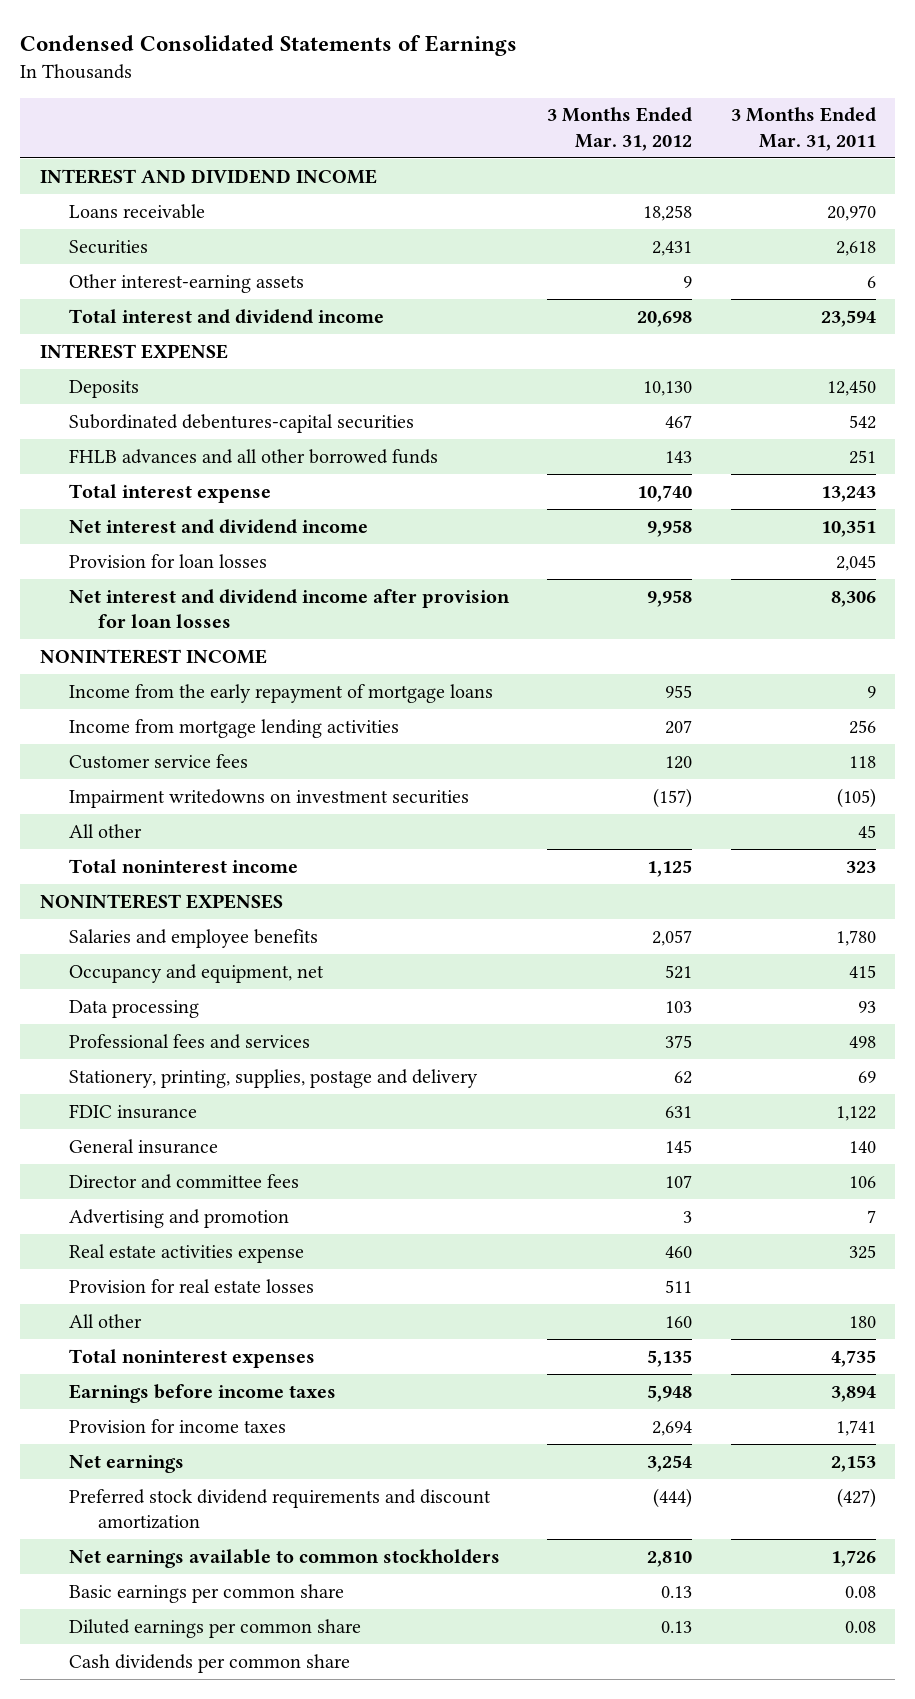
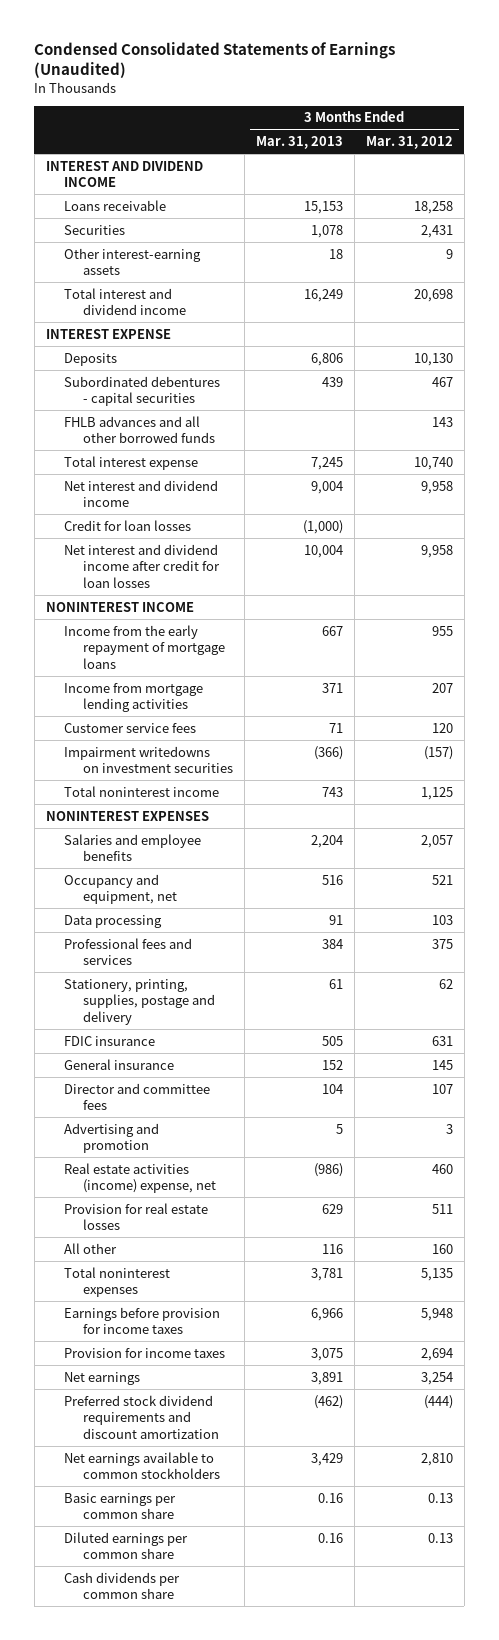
[20,35,518,57] Condensed Consolidated Statements of Earnings -> [34,41,396,78] Condensed Consolidated Statements of Earnings (Unaudited)
[730,107,876,151] 3 Months Ended Mar. 31, 2011 -> none
none -> [255,136,343,150] Mar. 31, 2013
[68,413,414,433] Subordinated debentures-capital securities -> [64,375,221,407] Subordinated debentures - capital securities
[68,553,267,568] Provision for loan losses -> [64,519,192,531] Credit for loan losses
[68,588,510,629] Net interest and dividend income after provision for loan losses -> [64,543,220,589] Net interest and dividend income after credit for loan losses
[68,823,142,838] All other -> none
[68,1243,304,1263] Real estate activities expense -> [64,1162,216,1194] Real estate activities (income) expense, net
[68,1383,336,1403] Earnings before income taxes -> [64,1306,221,1335] Earnings before provision for income taxes

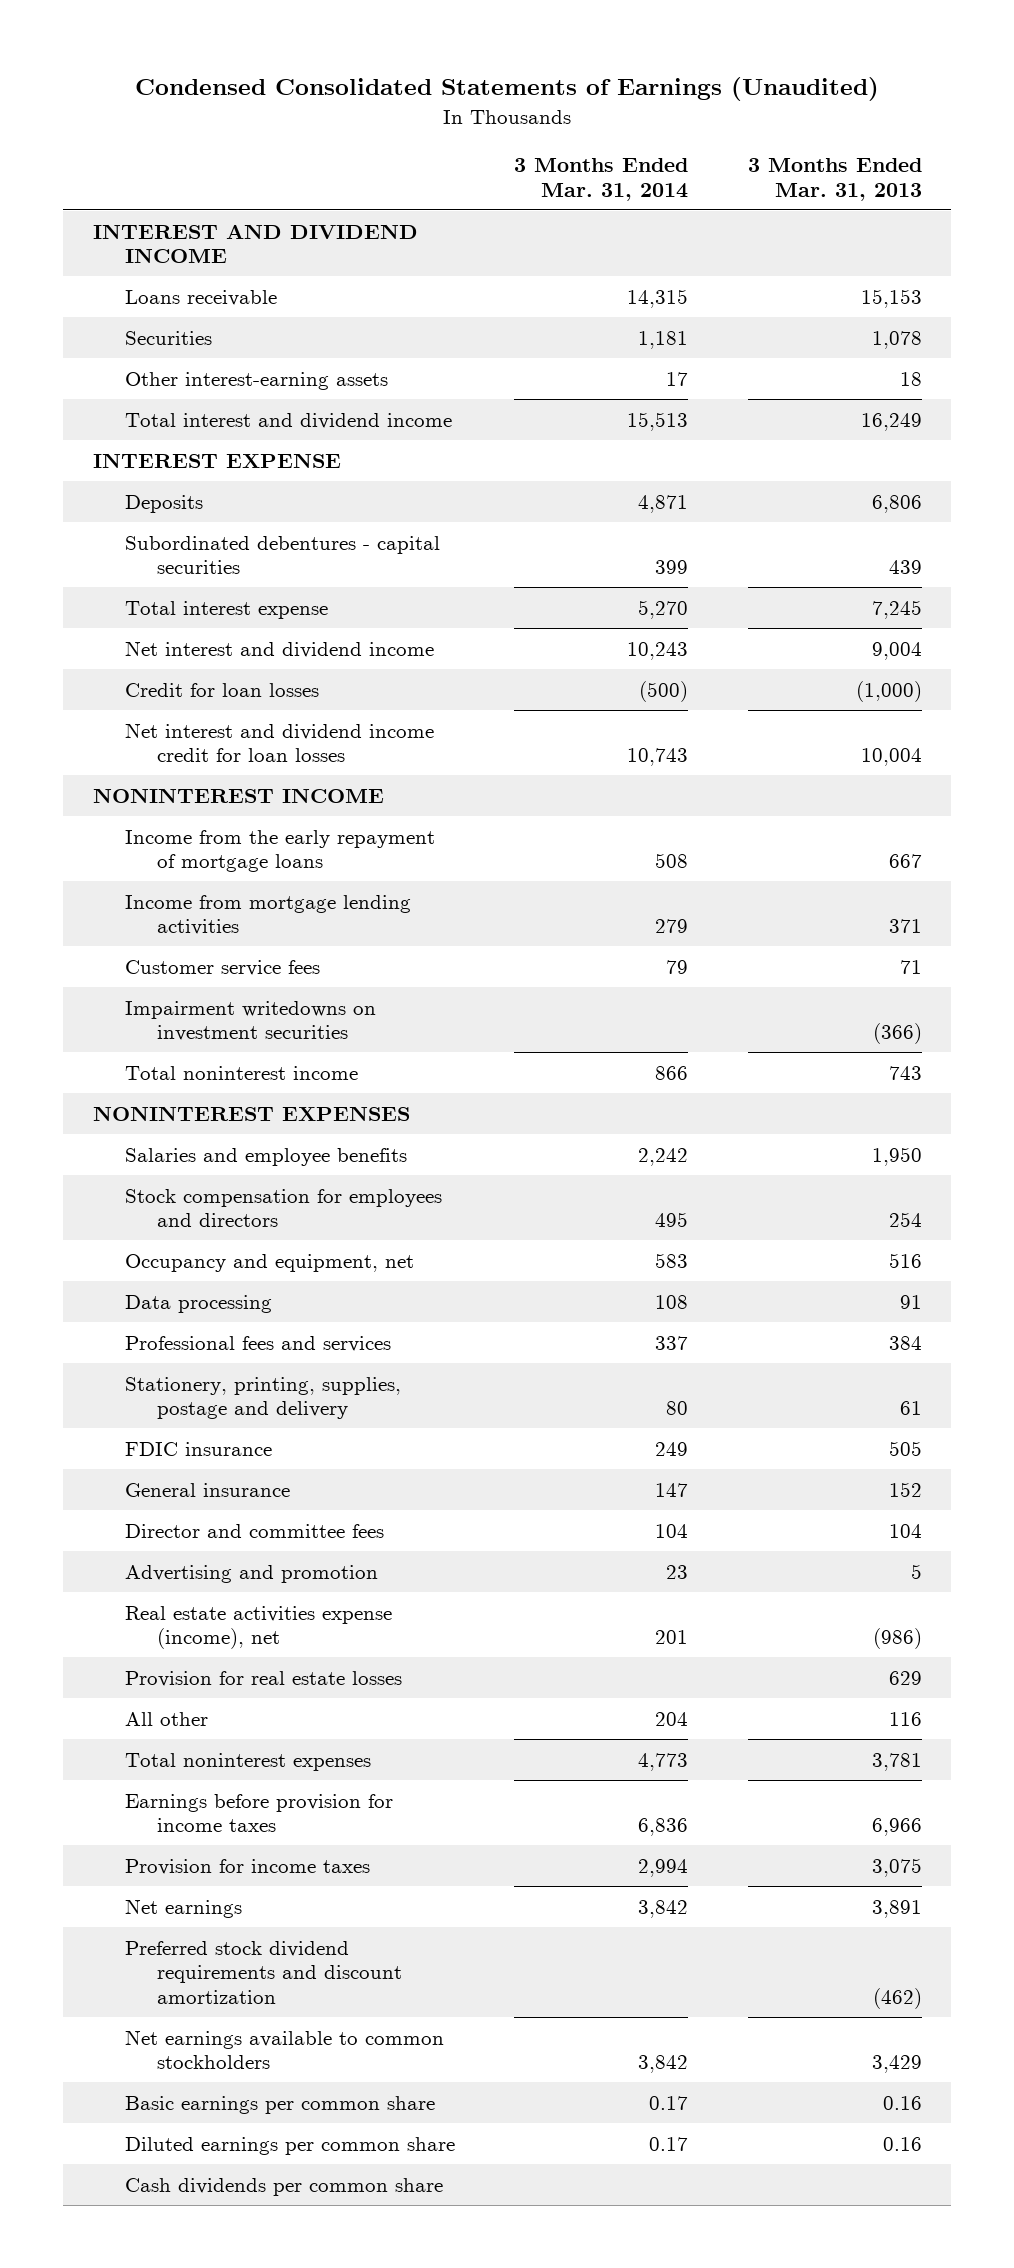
[365,136,453,150] Mar. 31, 2012 -> none
none -> [514,157,689,201] 3 Months Ended Mar. 31, 2014
[64,415,215,444] FHLB advances and all other borrowed funds -> none
[64,543,220,589] Net interest and dividend income after credit for loan losses -> [124,722,434,763] Net interest and dividend income credit for loan losses
[310,834,343,848] 2,204 -> [871,1146,922,1166] 1,950
none -> [124,1188,442,1228] Stock compensation for employees and directors
[64,1162,216,1194] Real estate activities (income) expense, net -> [124,1605,392,1650] Real estate activities expense (income), net

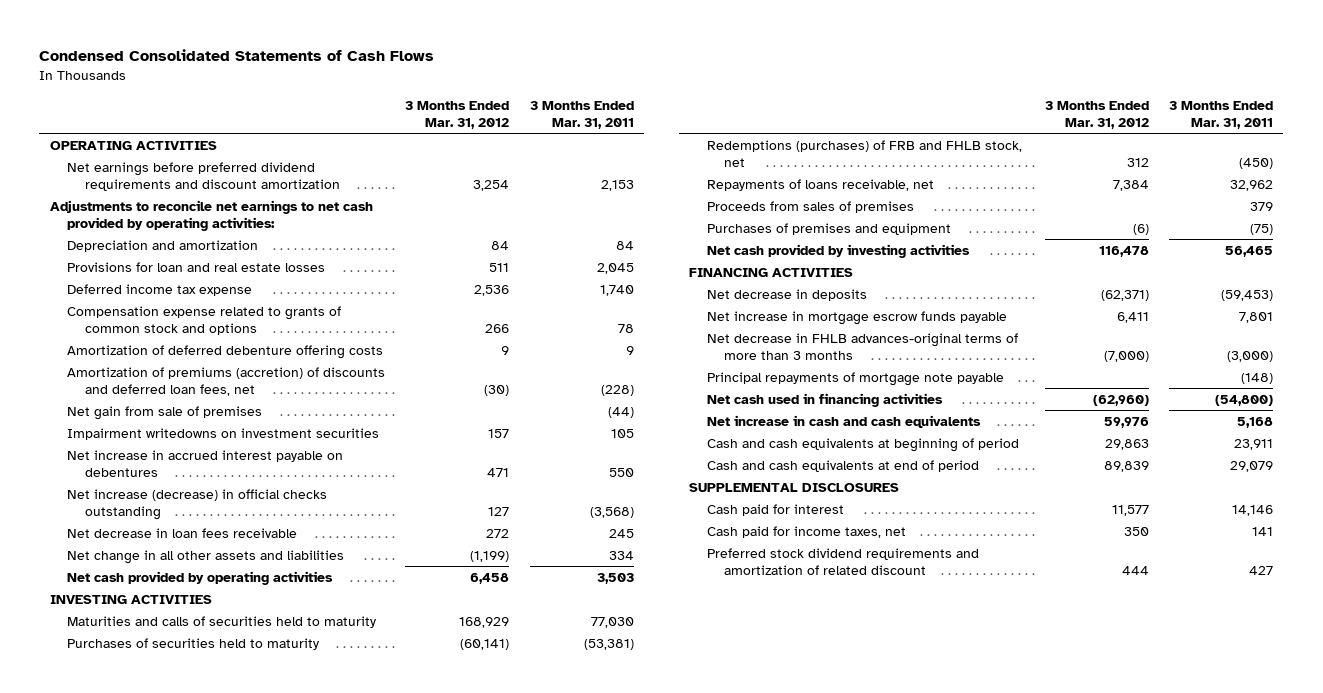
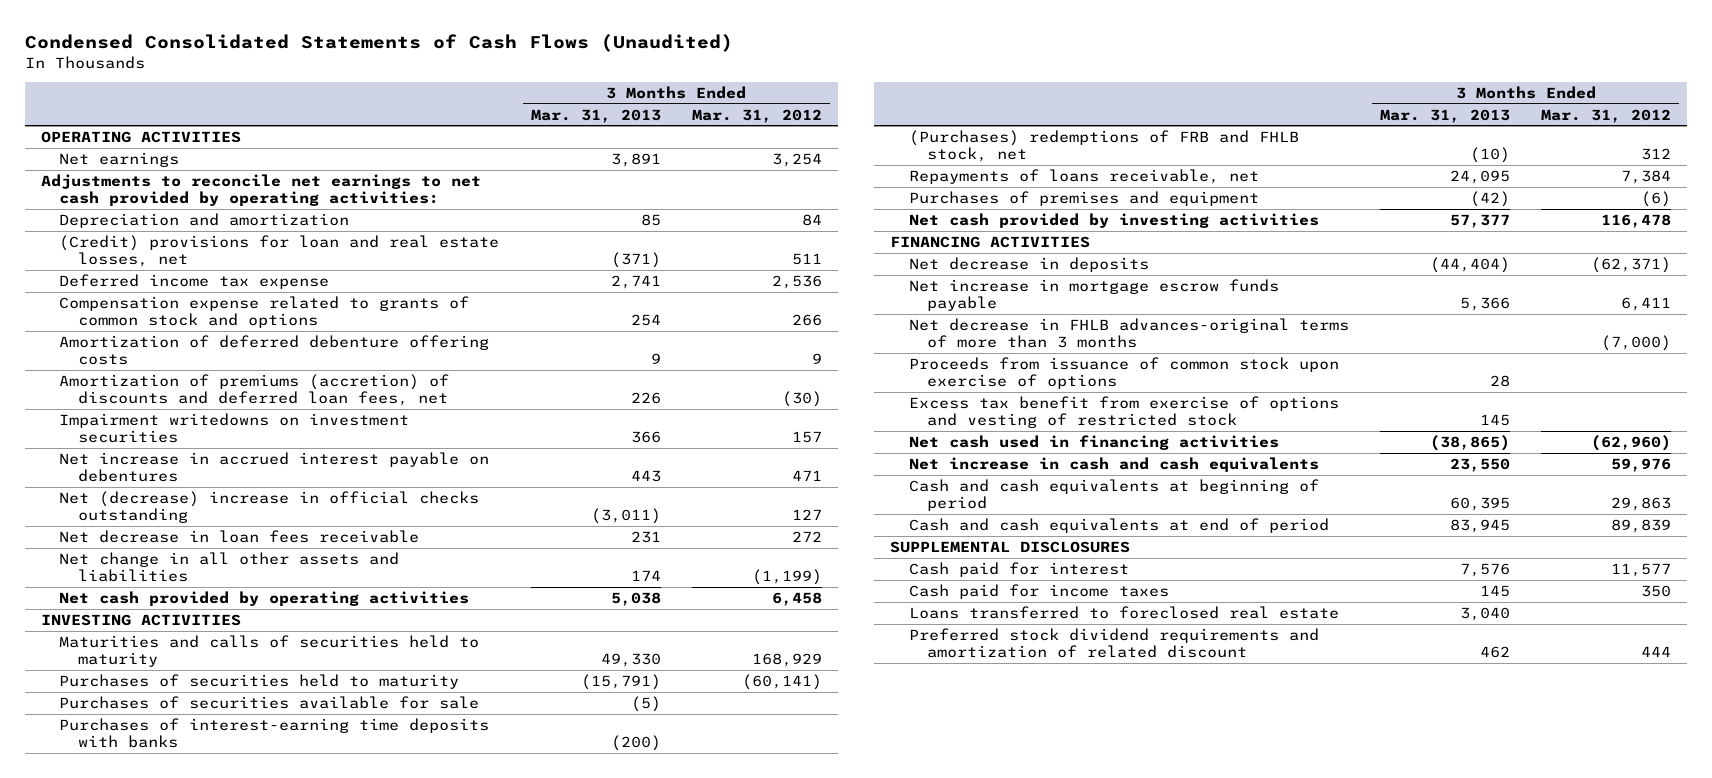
[39,49,435,62] Condensed Consolidated Statements of Cash Flows -> [25,33,734,52] Condensed Consolidated Statements of Cash Flows (Unaudited)
[529,100,634,130] 3 Months Ended Mar. 31, 2011 -> none
none -> [530,108,661,123] Mar. 31, 2013
[67,161,340,191] Net earnings before preferred dividend requirements and discount amortization -> [59,151,180,167] Net earnings
[67,261,326,272] Provisions for loan and real estate losses -> [59,234,500,267] (Credit) provisions for loan and real estate losses, net
[67,405,263,420] Net gain from sale of premises -> none
[67,488,328,520] Net increase (decrease) in official checks outstanding -> [59,490,480,523] Net (decrease) increase in official checks outstanding
none -> [59,695,480,709] Purchases of securities available for sale
none -> [59,717,490,748] Purchases of interest-earning time deposits with banks
[706,139,1022,167] Redemptions (purchases) of FRB and FHLB stock, net -> [908,129,1299,162] (Purchases) redemptions of FRB and FHLB stock, net
[706,200,914,213] Proceeds from sales of premises -> none
[706,371,1004,386] Principal repayments of mortgage note payable -> none
none -> [908,356,1339,389] Proceeds from issuance of common stock upon exercise of options
none -> [908,395,1339,428] Excess tax benefit from exercise of options and vesting of restricted stock
[706,525,906,538] Cash paid for income taxes, net -> [908,583,1169,599] Cash paid for income taxes
none -> [908,605,1339,619] Loans transferred to foreclosed real estate

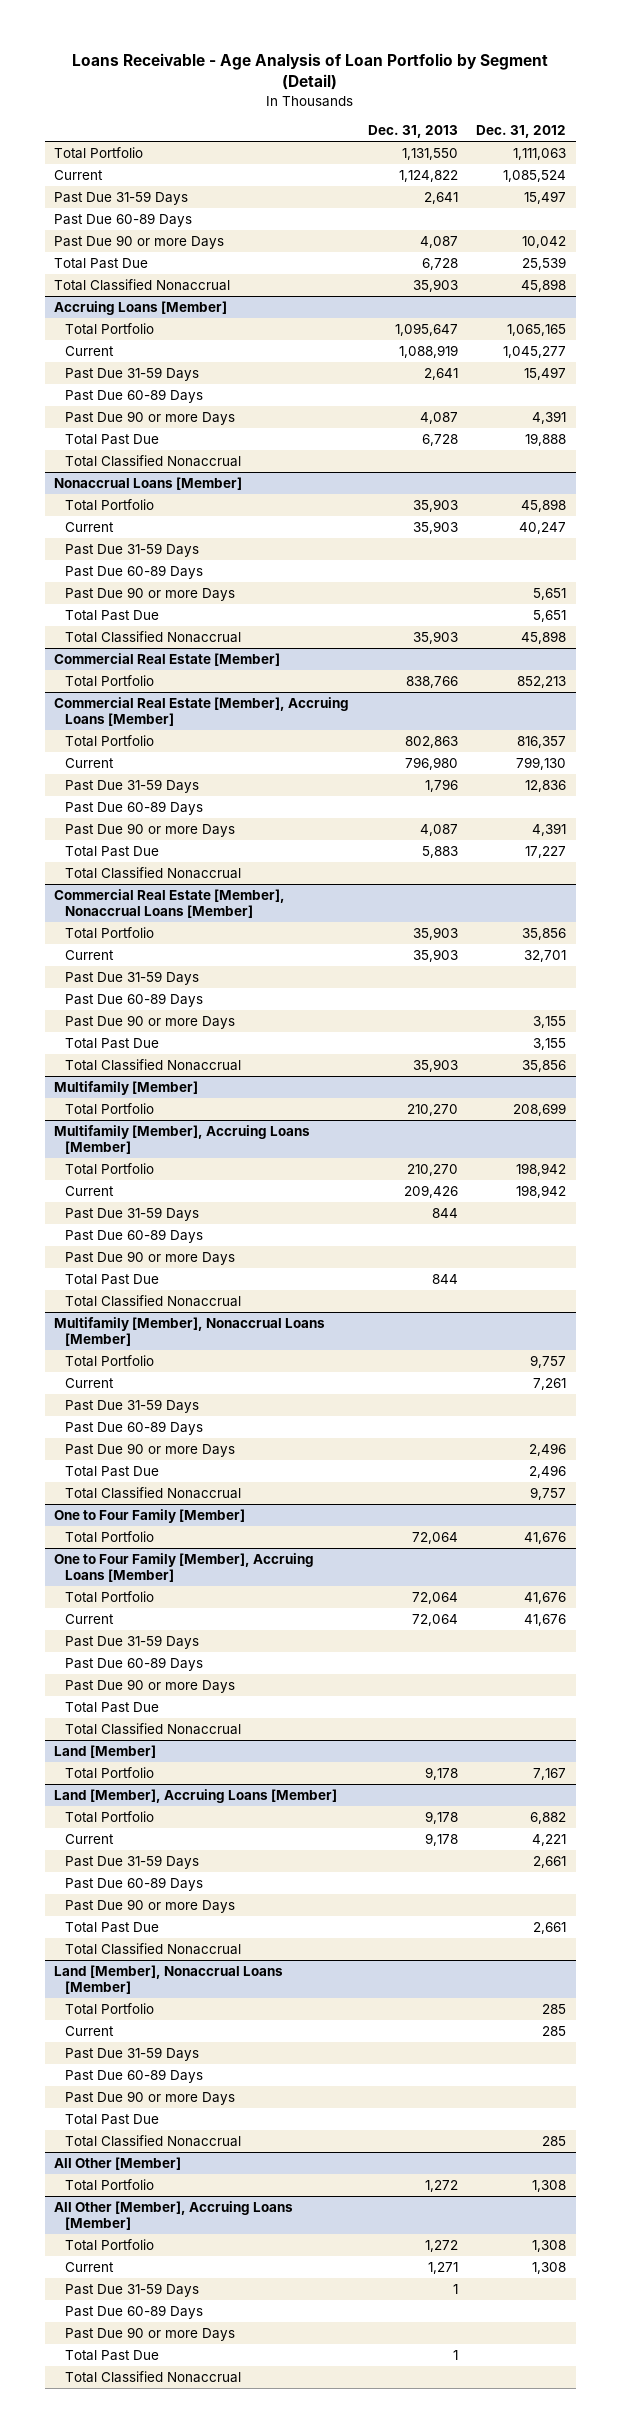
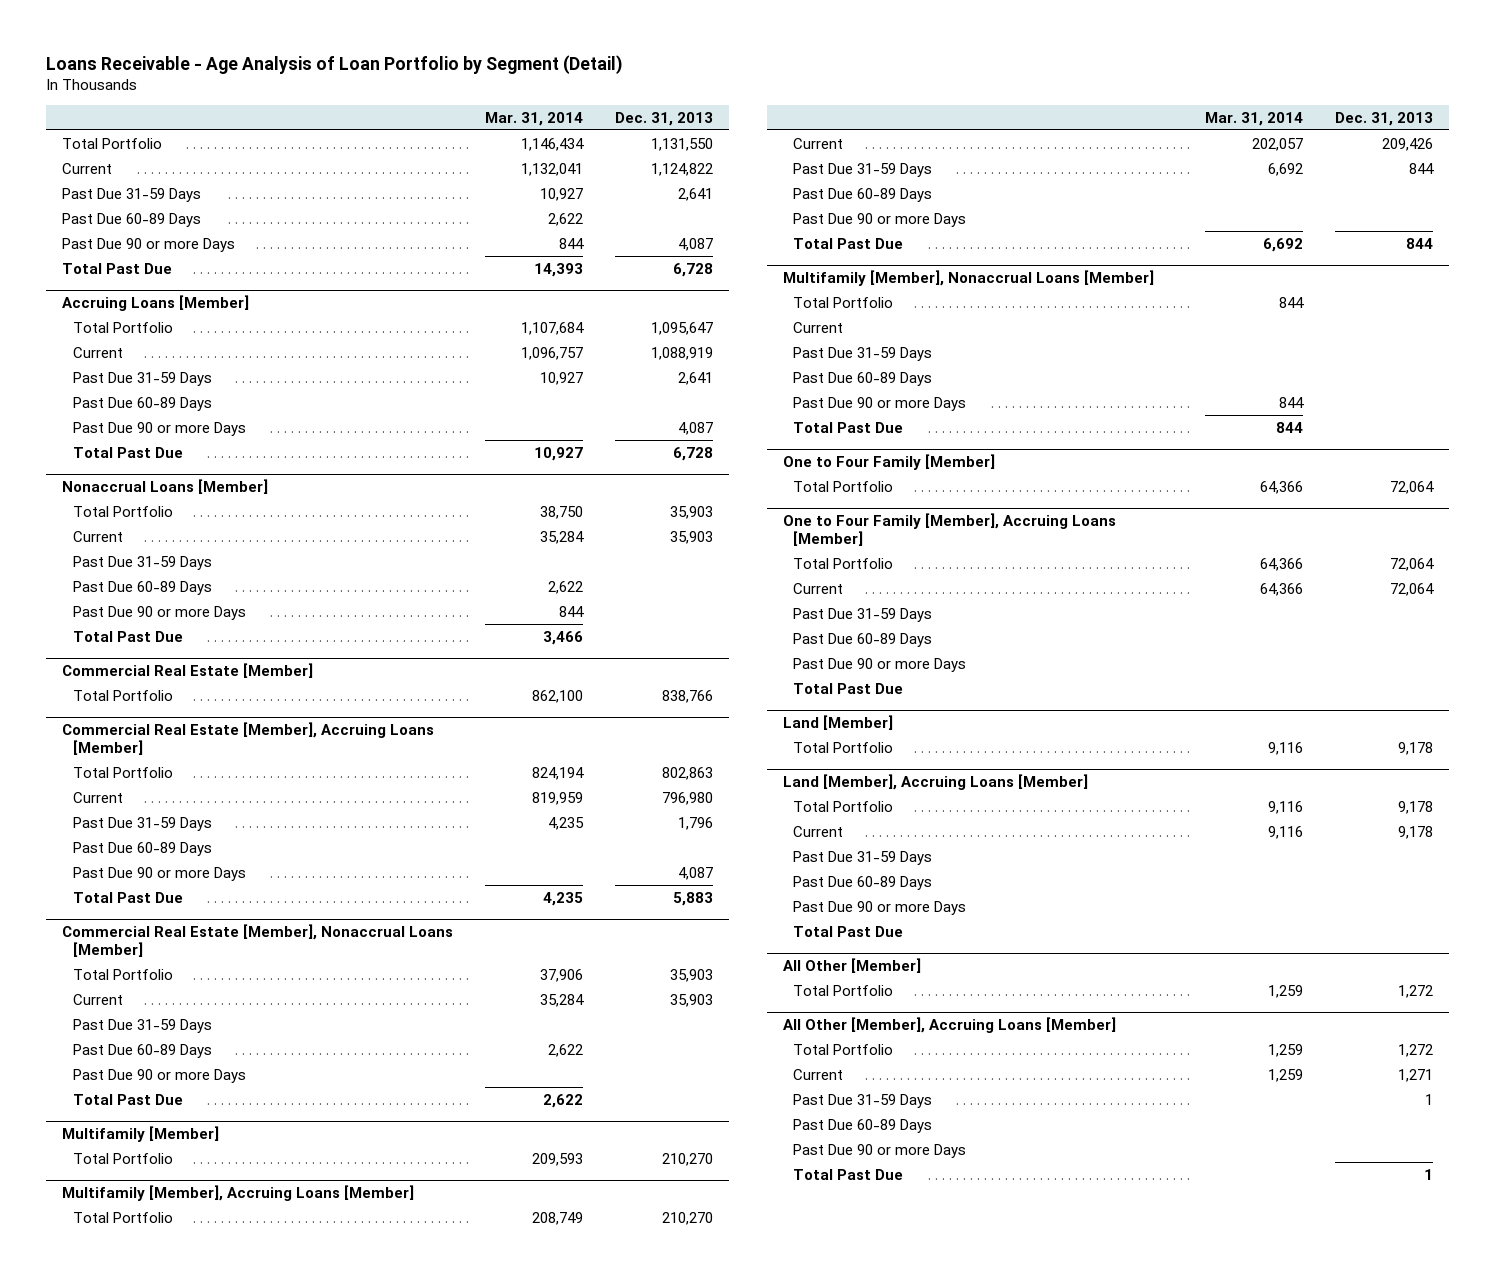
[476,125,567,139] Dec. 31, 2012 -> none
none -> [485,111,584,126] Mar. 31, 2014
[54,278,231,291] Total Classified Nonaccrual -> none
[64,454,241,467] Total Classified Nonaccrual -> none
[64,630,241,643] Total Classified Nonaccrual -> none
[64,866,241,879] Total Classified Nonaccrual -> none
[64,1058,241,1071] Total Classified Nonaccrual -> none
[64,1294,241,1307] Total Classified Nonaccrual -> none
[64,1486,241,1499] Total Classified Nonaccrual -> none
[64,1722,241,1735] Total Classified Nonaccrual -> none
[64,1942,241,1955] Total Classified Nonaccrual -> none
[54,1964,284,1994] Land [Member], Nonaccrual Loans [Member] -> none
[64,2002,154,2015] Total Portfolio -> none
[64,2025,114,2036] Current -> none
[64,2046,199,2061] Past Due 31-59 Days -> none
[64,2068,203,2083] Past Due 60-89 Days -> none
[64,2090,235,2105] Past Due 90 or more Days -> none
[64,2113,159,2125] Total Past Due -> none
[64,2134,241,2147] Total Classified Nonaccrual -> none
[64,2370,241,2383] Total Classified Nonaccrual -> none

